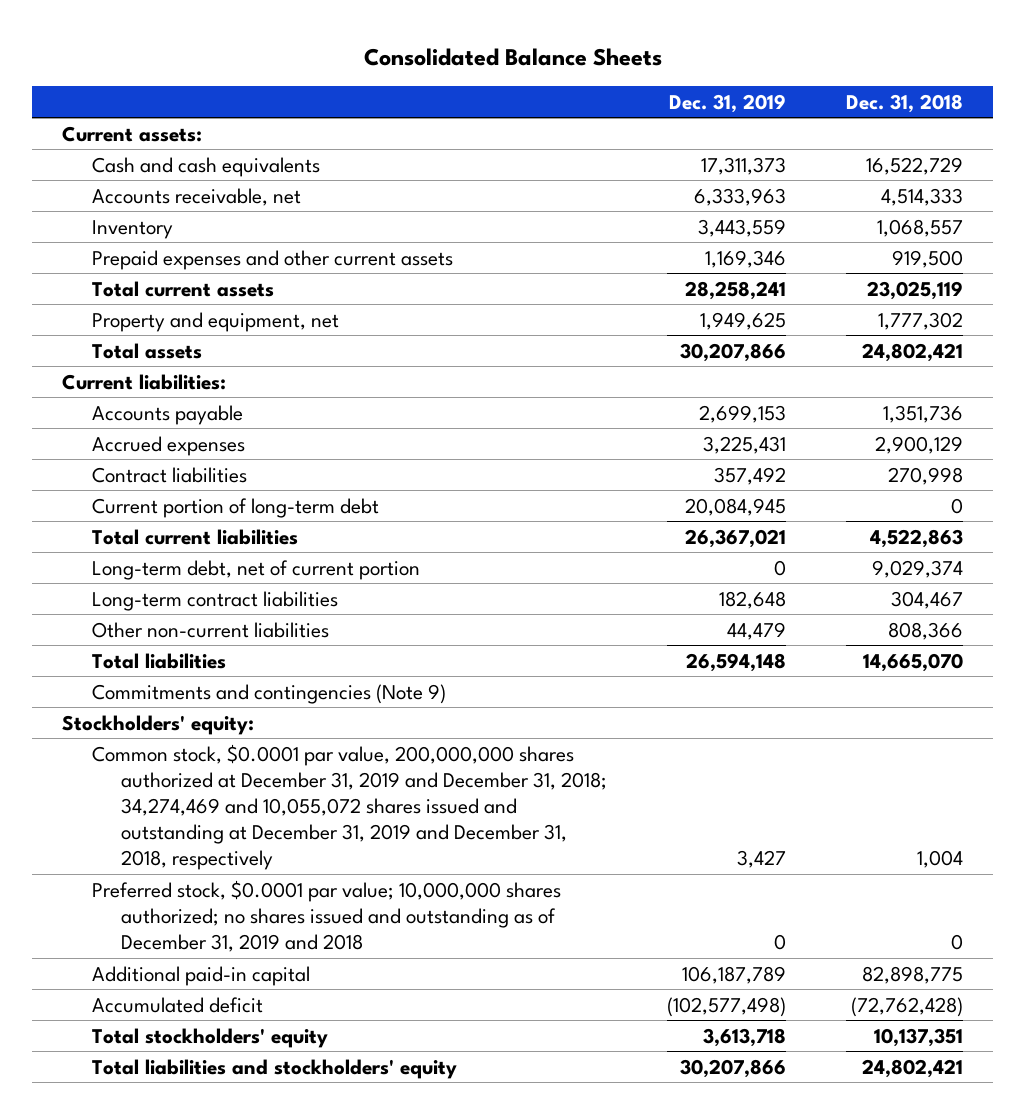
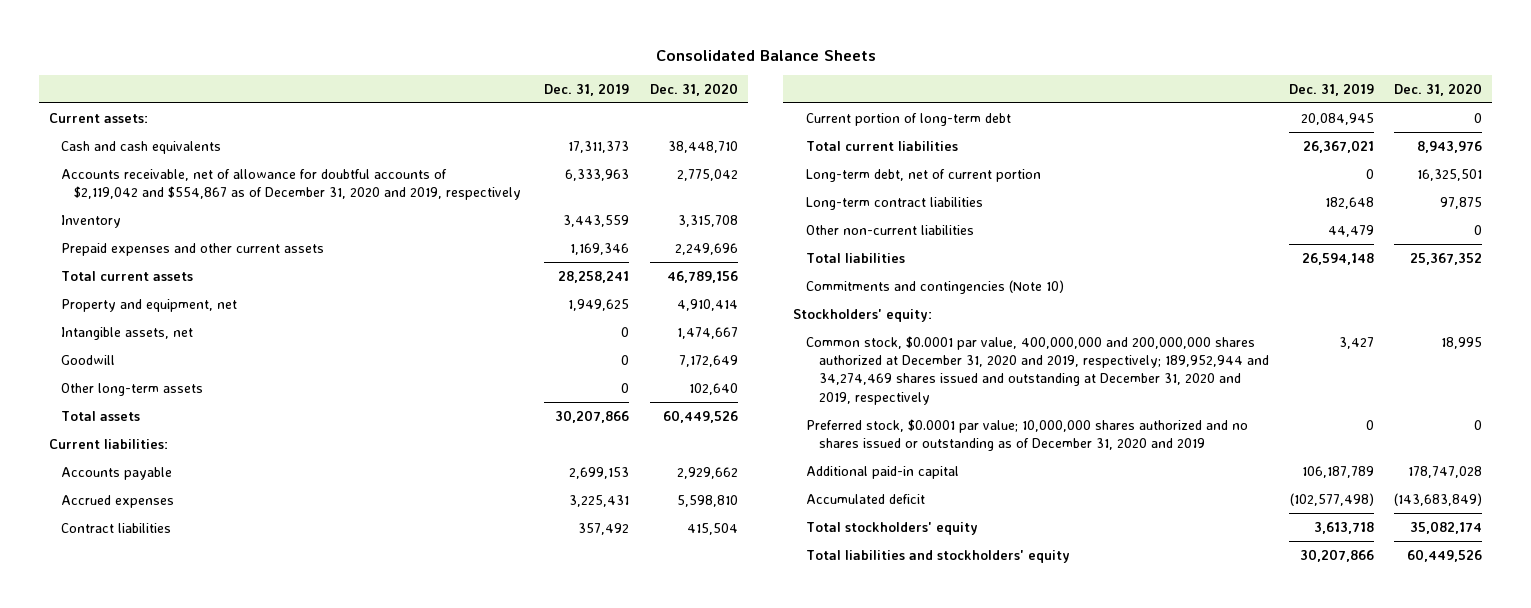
[845,93,963,113] Dec. 31, 2018 -> none
none -> [649,82,738,96] Dec. 31, 2020
[91,187,301,206] Accounts receivable, net -> [61,168,522,201] Accounts receivable, net of allowance for doubtful accounts of $2,119,042 and $554,867 as of December 31, 2020 and 2019, respectively
none -> [61,326,194,340] Intangible assets, net
none -> [61,354,116,365] Goodwill
none -> [61,382,204,396] Other long-term assets
[91,683,446,704] Commitments and contingencies (Note 9) -> [806,279,1065,294] Commitments and contingencies (Note 10)
[91,743,607,871] Common stock, $0.0001 par value, 200,000,000 shares authorized at December 31, 2019 and December 31, 2018; 34,274,469 and 10,055,072 shares issued and outstanding at December 31, 2019 and December 31, 2018, respectively -> [806,335,1269,405] Common stock, $0.0001 par value, 400,000,000 and 200,000,000 shares authorized at December 31, 2020 and 2019, respectively; 189,952,944 and 34,274,469 shares issued and outstanding at December 31, 2020 and 2019, respectively
[91,879,561,952] Preferred stock, $0.0001 par value; 10,000,000 shares authorized; no shares issued and outstanding as of December 31, 2019 and 2018 -> [806,418,1249,452] Preferred stock, $0.0001 par value; 10,000,000 shares authorized and no shares issued or outstanding as of December 31, 2020 and 2019

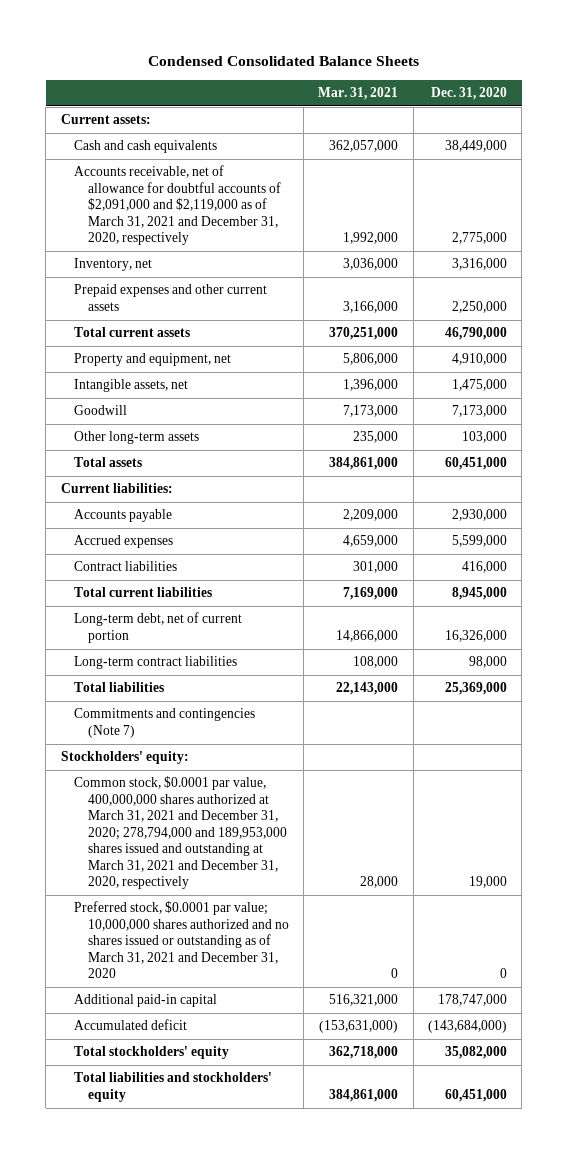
[655,49,876,61] Consolidated Balance Sheets -> [147,56,419,67] Condensed Consolidated Balance Sheets
[544,82,630,96] Dec. 31, 2019 -> none
none -> [318,87,399,101] Mar. 31, 2021
[667,140,738,153] 38,448,710 -> [445,140,508,153] 38,449,000
[61,168,522,201] Accounts receivable, net of allowance for doubtful accounts of $2,119,042 and $554,867 as of December 31, 2020 and 2019, respectively -> [74,165,281,246] Accounts receivable, net of allowance for doubtful accounts of $2,091,000 and $2,119,000 as of March 31, 2021 and December 31, 2020, respectively
[676,168,738,181] 2,775,042 -> [452,232,508,245] 2,775,000
[61,214,122,228] Inventory -> [74,258,153,272] Inventory, net
[677,214,738,227] 3,315,708 -> [452,258,508,271] 3,316,000
[674,242,738,255] 2,249,696 -> [452,300,508,313] 2,250,000
[666,270,738,283] 46,789,156 -> [445,327,508,341] 46,790,000
[676,298,738,311] 4,910,414 -> [452,353,508,366] 4,910,000
[676,326,738,339] 1,474,667 -> [452,379,508,392] 1,475,000
[678,354,738,367] 7,172,649 -> [452,405,508,418] 7,173,000
[688,382,738,395] 102,640 -> [462,431,508,444] 103,000
[662,409,738,423] 60,449,526 -> [445,457,508,471] 60,451,000
[806,112,1012,126] Current portion of long-term debt -> none
[806,224,975,235] Other non-current liabilities -> none
[676,466,738,479] 2,929,662 -> [452,509,508,522] 2,930,000
[676,494,738,507] 5,598,810 -> [452,535,508,548] 5,599,000
[686,522,738,535] 415,504 -> [462,561,508,574] 416,000
[1417,140,1483,153] 8,943,976 -> [452,587,508,601] 8,945,000
[1417,168,1483,181] 16,325,501 -> [445,629,508,642] 16,326,000
[1440,196,1483,209] 97,875 -> [469,656,508,669] 98,000
[1410,252,1483,265] 25,367,352 -> [445,682,508,696] 25,369,000
[806,279,1065,294] Commitments and contingencies (Note 10) -> [74,708,256,738] Commitments and contingencies (Note 7)
[806,335,1269,405] Common stock, $0.0001 par value, 400,000,000 and 200,000,000 shares authorized at December 31, 2020 and 2019, respectively; 189,952,944 and 34,274,469 shares issued and outstanding at December 31, 2020 and 2019, respectively -> [74,776,287,889] Common stock, $0.0001 par value, 400,000,000 shares authorized at March 31, 2021 and December 31, 2020; 278,794,000 and 189,953,000 shares issued and outstanding at March 31, 2021 and December 31, 2020, respectively
[1441,336,1483,349] 18,995 -> [469,875,508,888] 19,000
[806,418,1249,452] Preferred stock, $0.0001 par value; 10,000,000 shares authorized and no shares issued or outstanding as of December 31, 2020 and 2019 -> [74,901,289,979] Preferred stock, $0.0001 par value; 10,000,000 shares authorized and no shares issued or outstanding as of March 31, 2021 and December 31, 2020
[1408,465,1483,478] 178,747,028 -> [438,994,508,1007] 178,747,000
[1394,492,1483,506] (143,683,849) -> [428,1020,508,1034] (143,684,000)
[1410,520,1483,534] 35,082,174 -> [445,1046,508,1060] 35,082,000
[1407,548,1483,562] 60,449,526 -> [445,1088,508,1102] 60,451,000

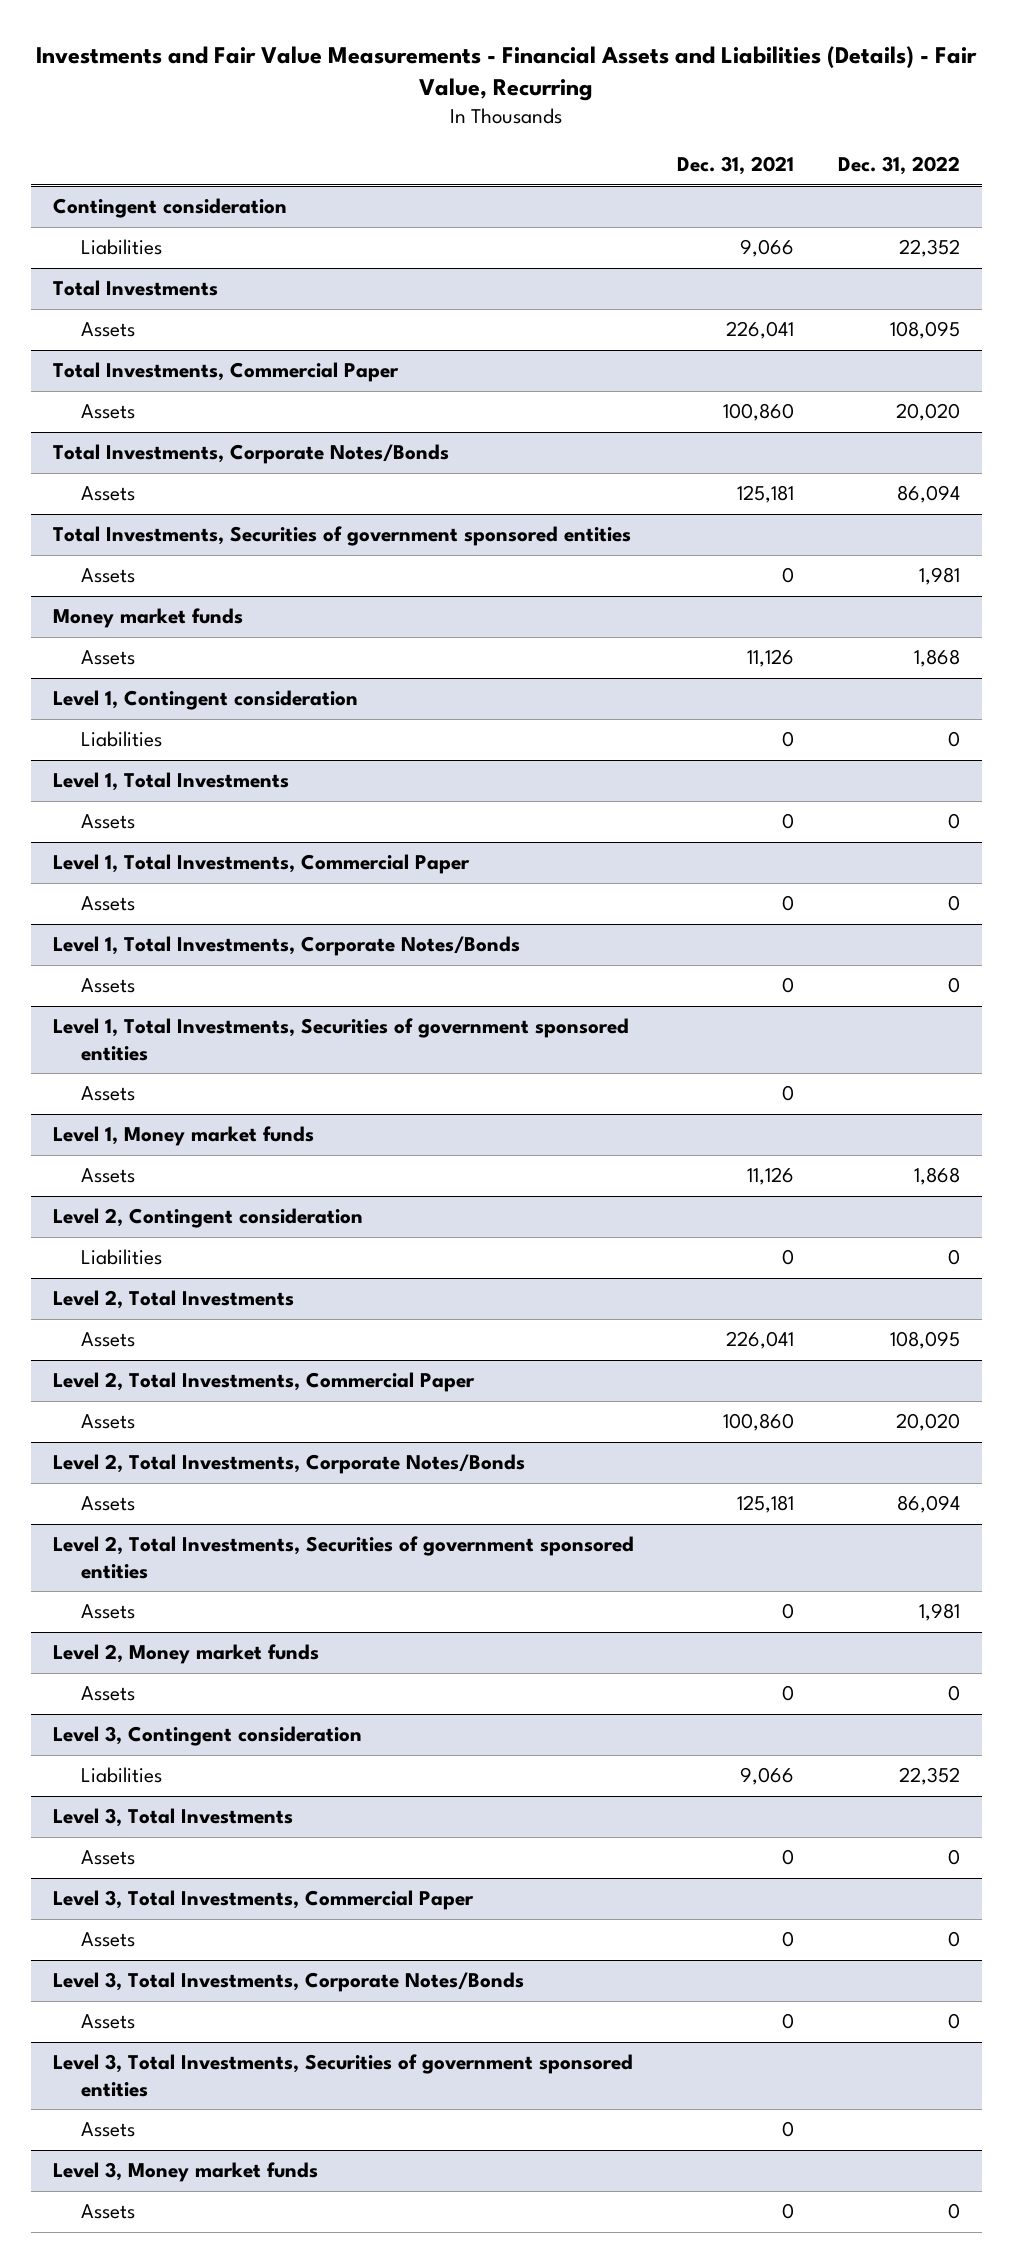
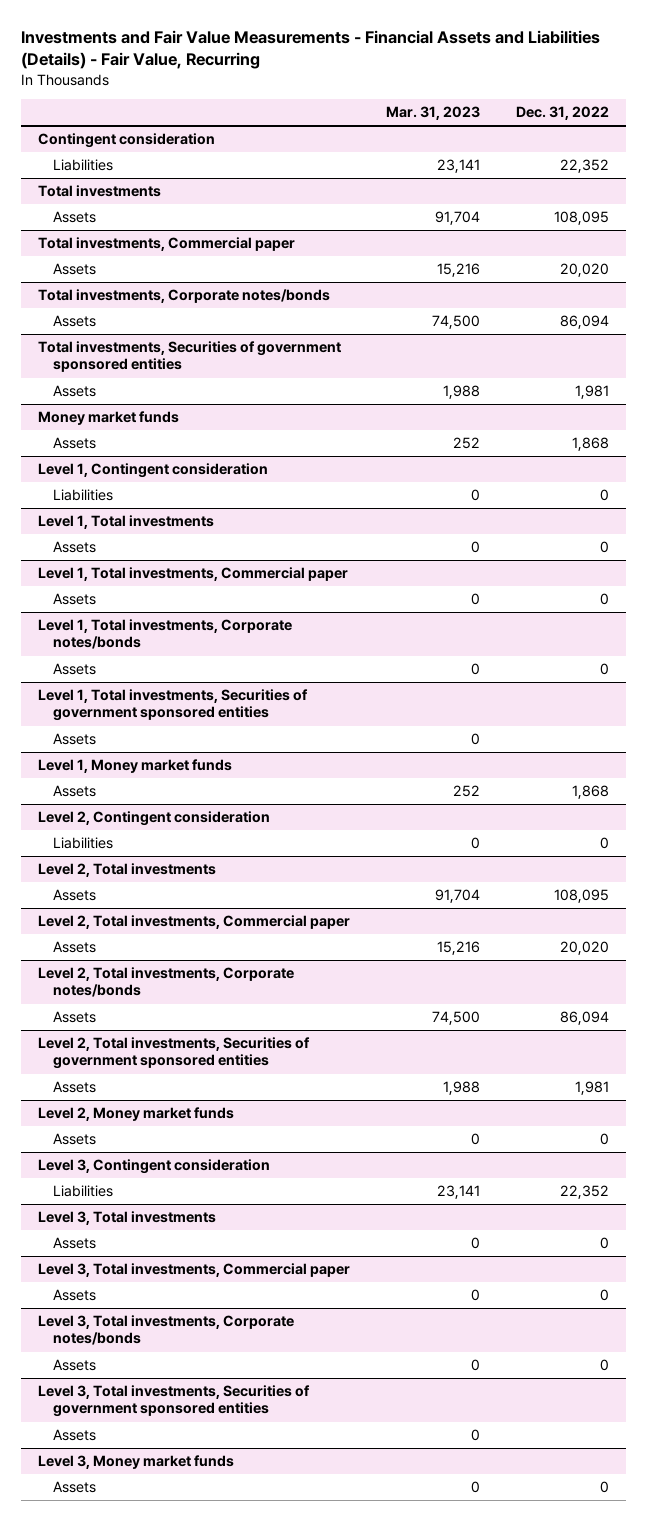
[677,156,795,176] Dec. 31, 2021 -> none
none -> [386,106,481,121] Mar. 31, 2023
[52,280,218,297] Total Investments -> [38,185,162,198] Total investments
[52,362,399,383] Total Investments, Commercial Paper -> [38,237,296,252] Total investments, Commercial paper
[52,444,449,465] Total Investments, Corporate Notes/Bonds -> [38,289,331,304] Total investments, Corporate notes/bonds
[52,526,631,547] Total Investments, Securities of government sponsored entities -> [38,341,342,373] Total investments, Securities of government sponsored entities
[52,772,289,792] Level 1, Total Investments -> [38,515,215,530] Level 1, Total investments
[52,854,470,875] Level 1, Total Investments, Commercial Paper -> [38,567,349,582] Level 1, Total investments, Commercial paper
[52,936,520,957] Level 1, Total Investments, Corporate Notes/Bonds -> [38,619,293,650] Level 1, Total investments, Corporate notes/bonds
[52,1018,629,1061] Level 1, Total Investments, Securities of government sponsored entities -> [38,689,309,722] Level 1, Total investments, Securities of government sponsored entities
[52,1290,294,1310] Level 2, Total Investments -> [38,863,217,878] Level 2, Total investments
[52,1372,475,1393] Level 2, Total Investments, Commercial Paper -> [38,915,351,930] Level 2, Total investments, Commercial paper
[52,1454,525,1475] Level 2, Total Investments, Corporate Notes/Bonds -> [38,967,295,998] Level 2, Total investments, Corporate notes/bonds
[52,1536,634,1579] Level 2, Total Investments, Securities of government sponsored entities -> [38,1037,311,1070] Level 2, Total investments, Securities of government sponsored entities
[52,1808,293,1828] Level 3, Total Investments -> [38,1211,217,1226] Level 3, Total investments
[52,1890,474,1911] Level 3, Total Investments, Commercial Paper -> [38,1263,351,1278] Level 3, Total investments, Commercial paper
[52,1972,524,1993] Level 3, Total Investments, Corporate Notes/Bonds -> [38,1315,295,1346] Level 3, Total investments, Corporate notes/bonds
[52,2054,633,2097] Level 3, Total Investments, Securities of government sponsored entities -> [38,1385,311,1418] Level 3, Total investments, Securities of government sponsored entities

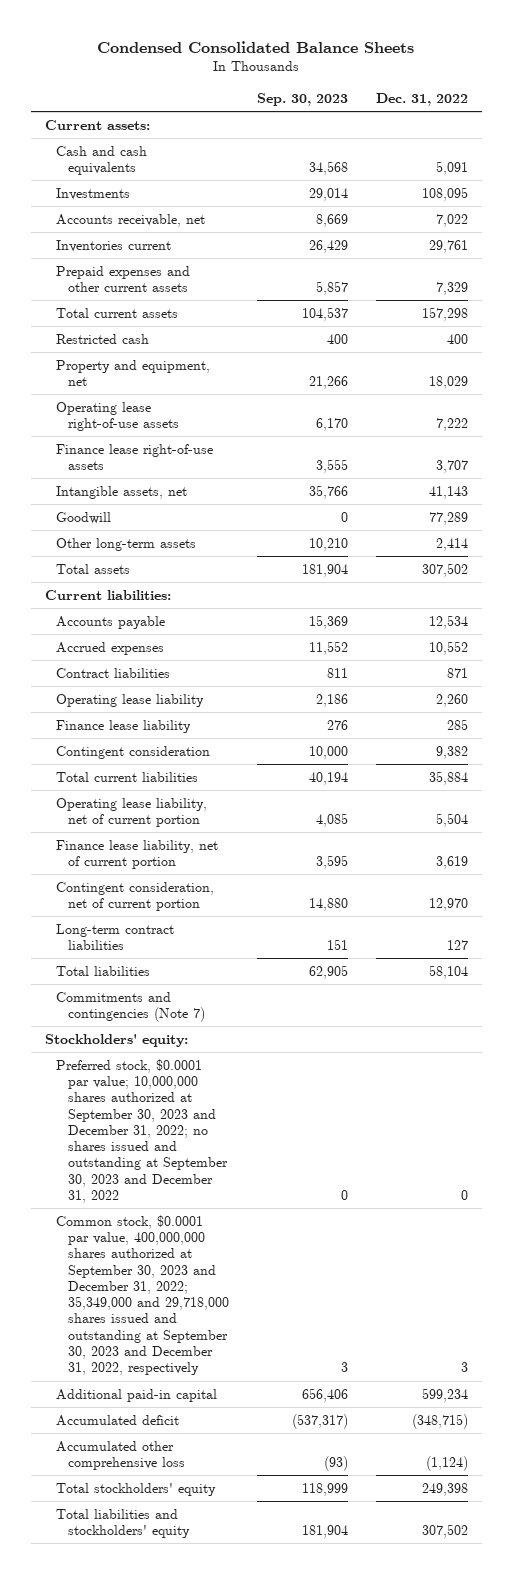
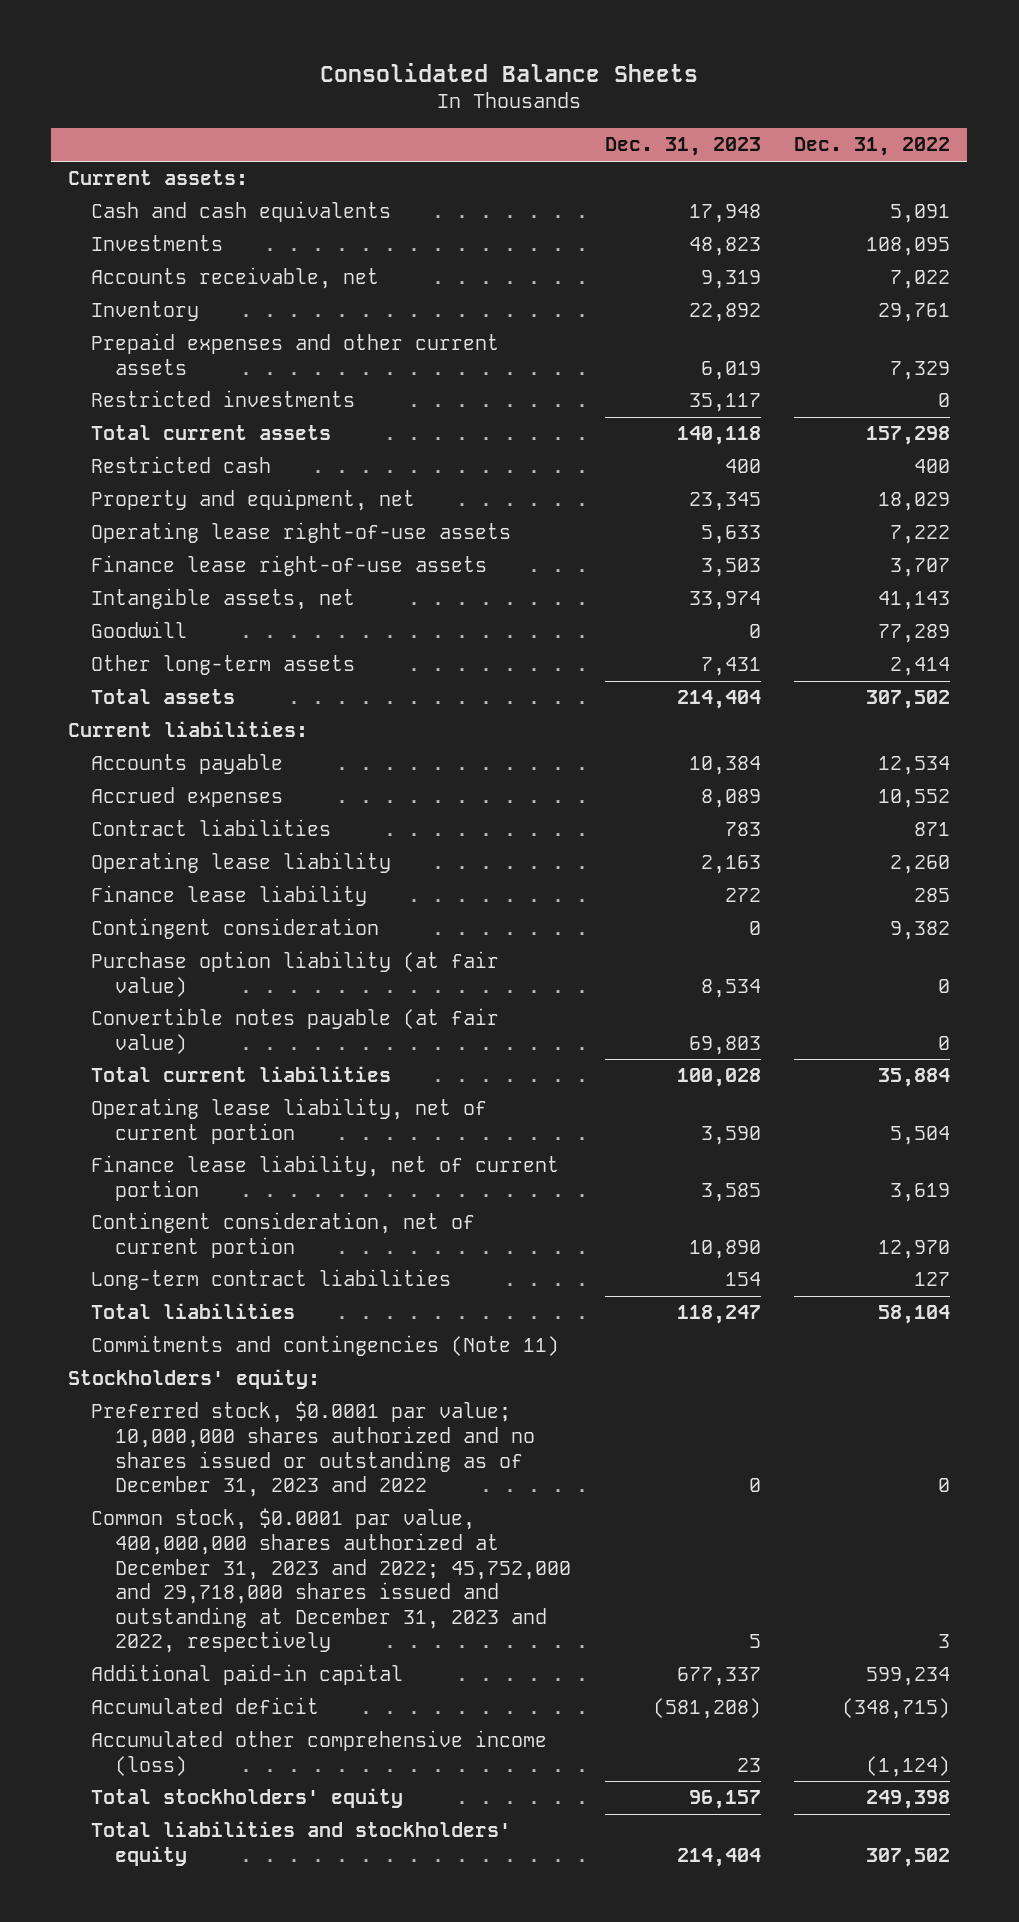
[97,40,415,53] Condensed Consolidated Balance Sheets -> [320,62,699,82] Consolidated Balance Sheets
[256,93,348,107] Sep. 30, 2023 -> none
none -> [604,137,761,157] Dec. 31, 2023
[56,239,172,252] Inventories current -> [91,301,200,322] Inventory
none -> [91,390,356,408] Restricted investments
none -> [91,951,500,997] Purchase option liability (at fair value)
none -> [91,1008,500,1054] Convertible notes payable (at fair value)
[56,991,205,1023] Commitments and contingencies (Note 7) -> [91,1335,560,1357] Commitments and contingencies (Note 11)
[56,1058,228,1204] Preferred stock, $0.0001 par value; 10,000,000 shares authorized at September 30, 2023 and December 31, 2022; no shares issued and outstanding at September 30, 2023 and December 31, 2022 -> [91,1401,535,1498] Preferred stock, $0.0001 par value; 10,000,000 shares authorized and no shares issued or outstanding as of December 31, 2023 and 2022
[56,1214,229,1376] Common stock, $0.0001 par value, 400,000,000 shares authorized at September 30, 2023 and December 31, 2022; 35,349,000 and 29,718,000 shares issued and outstanding at September 30, 2023 and December 31, 2022, respectively -> [91,1508,571,1654] Common stock, $0.0001 par value, 400,000,000 shares authorized at December 31, 2023 and 2022; 45,752,000 and 29,718,000 shares issued and outstanding at December 31, 2023 and 2022, respectively
[56,1440,185,1471] Accumulated other comprehensive loss -> [91,1730,548,1776] Accumulated other comprehensive income (loss)

